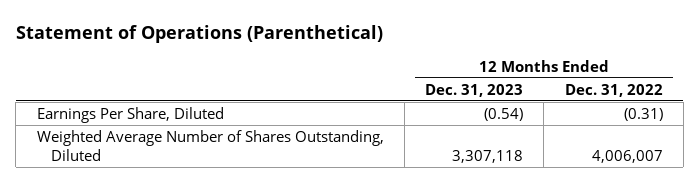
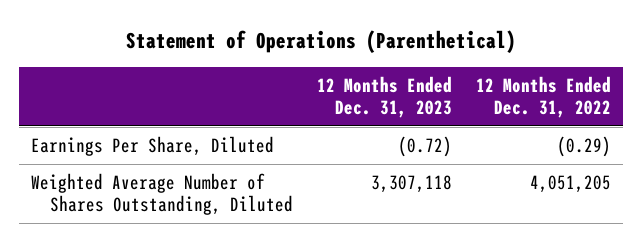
[484,107,524,121] (0.54) -> [398,135,453,157] (0.72)
[623,107,663,121] (0.31) -> [556,135,611,157] (0.29)
[591,150,663,164] 4,006,007 -> [529,174,611,193] 4,051,205

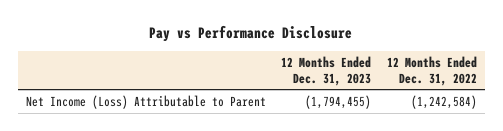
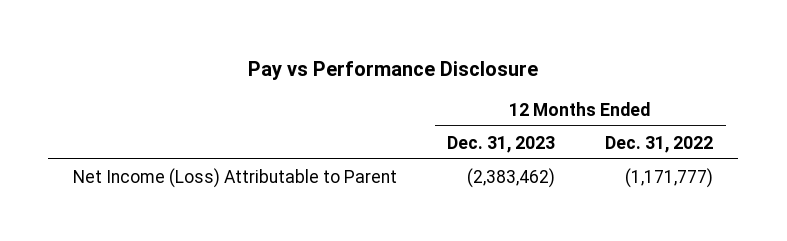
[305,94,372,109] (1,794,455) -> [467,167,556,188] (2,383,462)
[411,94,478,109] (1,242,584) -> [625,167,714,188] (1,171,777)

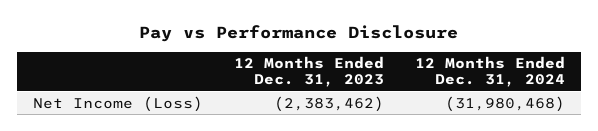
[605,135,714,153] Dec. 31, 2022 -> none
none -> [415,56,566,88] 12 Months Ended Dec. 31, 2024
[73,167,398,188] Net Income (Loss) Attributable to Parent -> [32,95,203,112] Net Income (Loss)

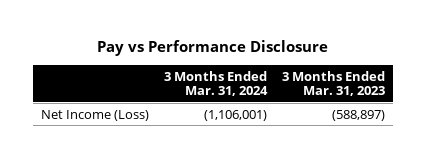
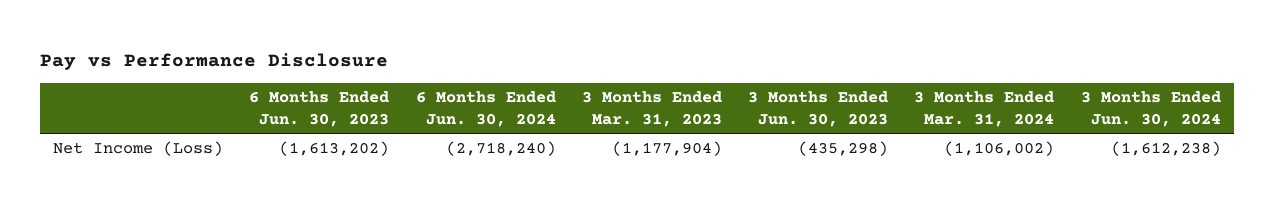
none -> [249,91,390,127] 6 Months Ended Jun. 30, 2023
none -> [415,91,556,127] 6 Months Ended Jun. 30, 2024
none -> [748,91,889,127] 3 Months Ended Jun. 30, 2023
none -> [1080,91,1221,127] 3 Months Ended Jun. 30, 2024
[203,109,267,121] (1,106,001) -> [944,141,1055,157] (1,106,002)
[332,109,386,121] (588,897) -> [611,141,722,157] (1,177,904)

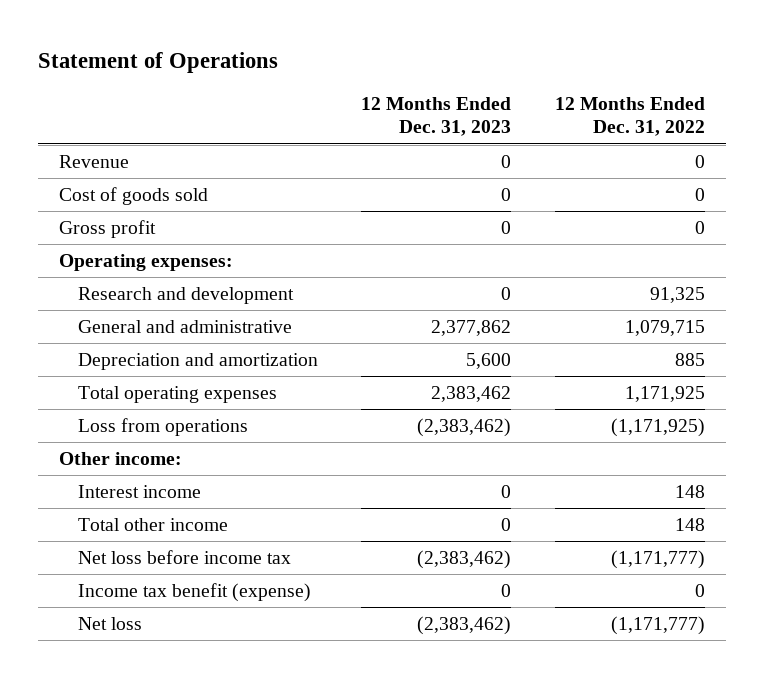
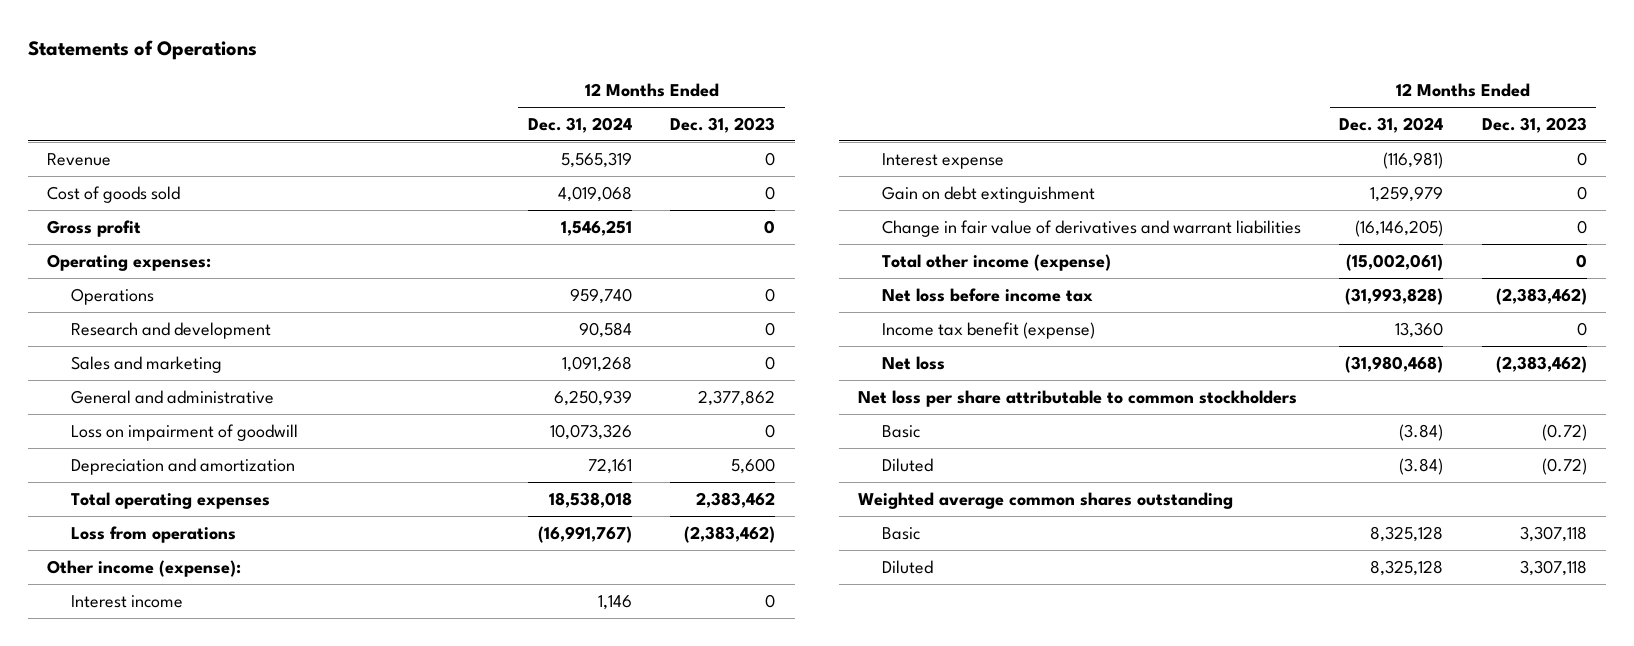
[37,51,278,73] Statement of Operations -> [27,40,257,61] Statements of Operations
[554,97,705,137] 12 Months Ended Dec. 31, 2022 -> none
none -> [527,116,632,133] Dec. 31, 2024
none -> [70,287,154,305] Operations
none -> [70,355,222,373] Sales and marketing
none -> [70,423,298,441] Loss on impairment of goodwill
[59,452,183,466] Other income: -> [46,559,241,577] Other income (expense):
none -> [882,152,1005,169] Interest expense
none -> [882,185,1096,203] Gain on debt extinguishment
none -> [882,219,1302,237] Change in fair value of derivatives and warrant liabilities
[77,518,228,532] Total other income -> [882,253,1112,271] Total other income (expense)
none -> [858,389,1298,407] Net loss per share attributable to common stockholders
none -> [882,424,921,438] Basic
none -> [882,457,934,472] Diluted
none -> [858,491,1234,509] Weighted average common shares outstanding
none -> [882,526,921,540] Basic
none -> [882,559,934,574] Diluted

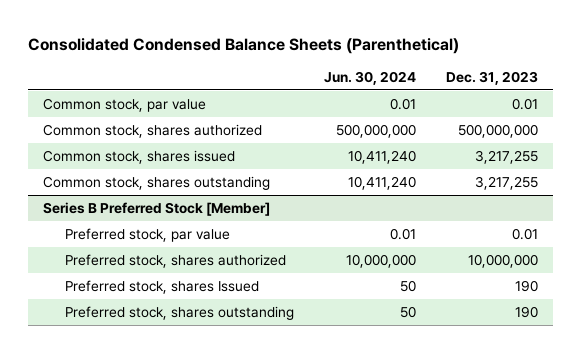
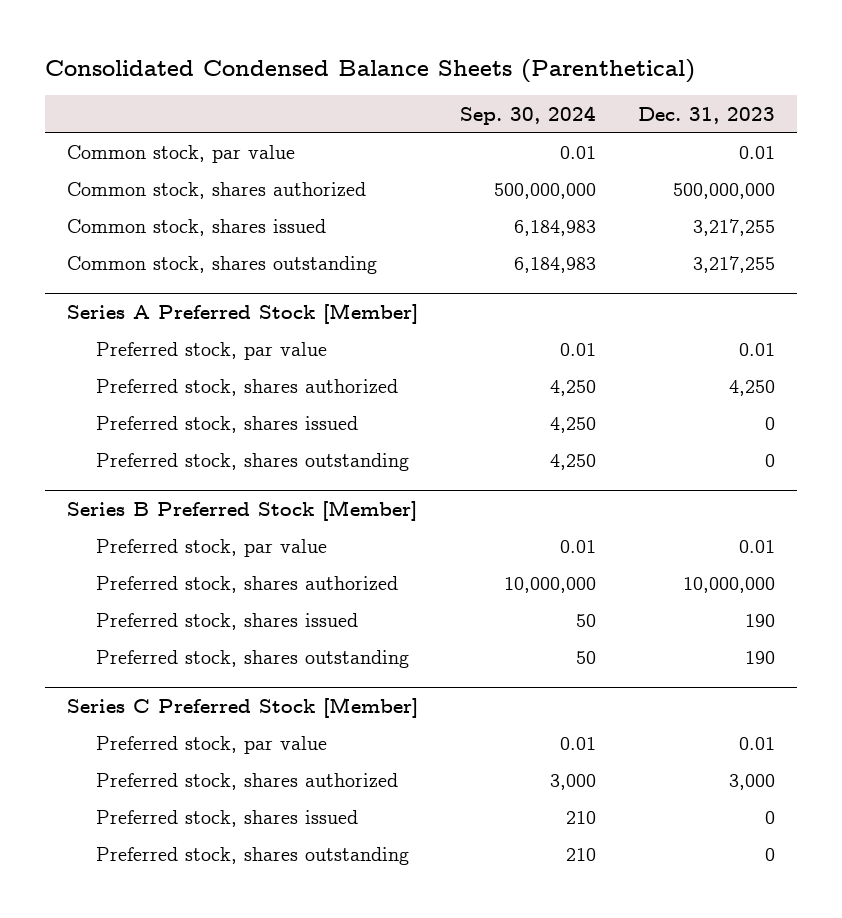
[324,71,417,86] Jun. 30, 2024 -> none
none -> [460,105,597,125] Sep. 30, 2024
none -> [66,302,418,324] Series A Preferred Stock [Member]
none -> [96,342,328,361] Preferred stock, par value
none -> [96,379,399,397] Preferred stock, shares authorized
none -> [96,416,359,434] Preferred stock, shares issued
none -> [96,453,410,472] Preferred stock, shares outstanding
[65,279,260,294] Preferred stock, shares Issued -> [96,613,359,631] Preferred stock, shares issued
none -> [66,696,418,718] Series C Preferred Stock [Member]
none -> [96,736,328,755] Preferred stock, par value
none -> [96,773,399,791] Preferred stock, shares authorized
none -> [96,810,359,828] Preferred stock, shares issued
none -> [96,847,410,866] Preferred stock, shares outstanding

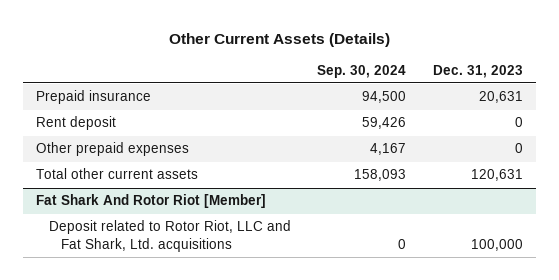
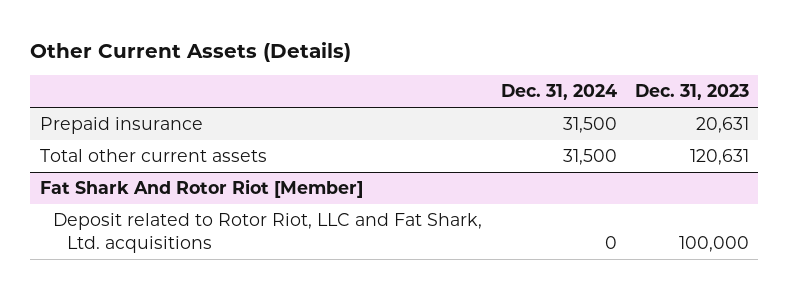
[317,64,407,78] Sep. 30, 2024 -> none
none -> [500,84,617,101] Dec. 31, 2024
[36,116,117,131] Rent deposit -> none
[36,142,190,157] Other prepaid expenses -> none

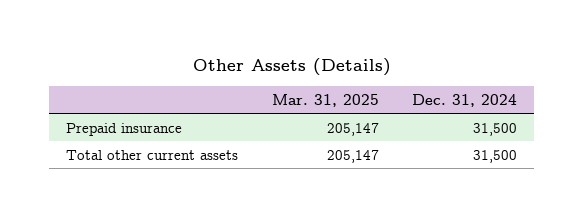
[30,41,352,62] Other Current Assets (Details) -> [192,58,391,77] Other Assets (Details)
[635,84,750,101] Dec. 31, 2023 -> none
none -> [271,93,379,107] Mar. 31, 2025
[39,179,363,199] Fat Shark And Rotor Riot [Member] -> none
[53,213,483,253] Deposit related to Rotor Riot, LLC and Fat Shark, Ltd. acquisitions -> none

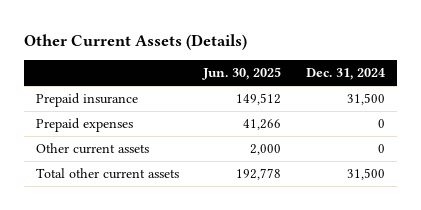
[192,58,391,77] Other Assets (Details) -> [23,33,247,50] Other Current Assets (Details)
[271,93,379,107] Mar. 31, 2025 -> none
none -> [202,67,282,81] Jun. 30, 2025
none -> [36,118,134,133] Prepaid expenses
none -> [36,143,150,155] Other current assets

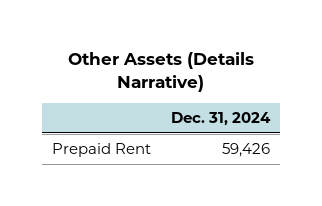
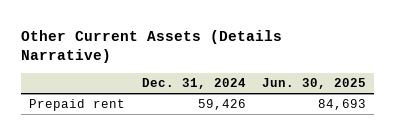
[67,51,254,93] Other Assets (Details Narrative) -> [21,29,283,64] Other Current Assets (Details Narrative)
none -> [261,78,366,90] Jun. 30, 2025
[51,143,151,158] Prepaid Rent -> [29,99,126,112] Prepaid rent

